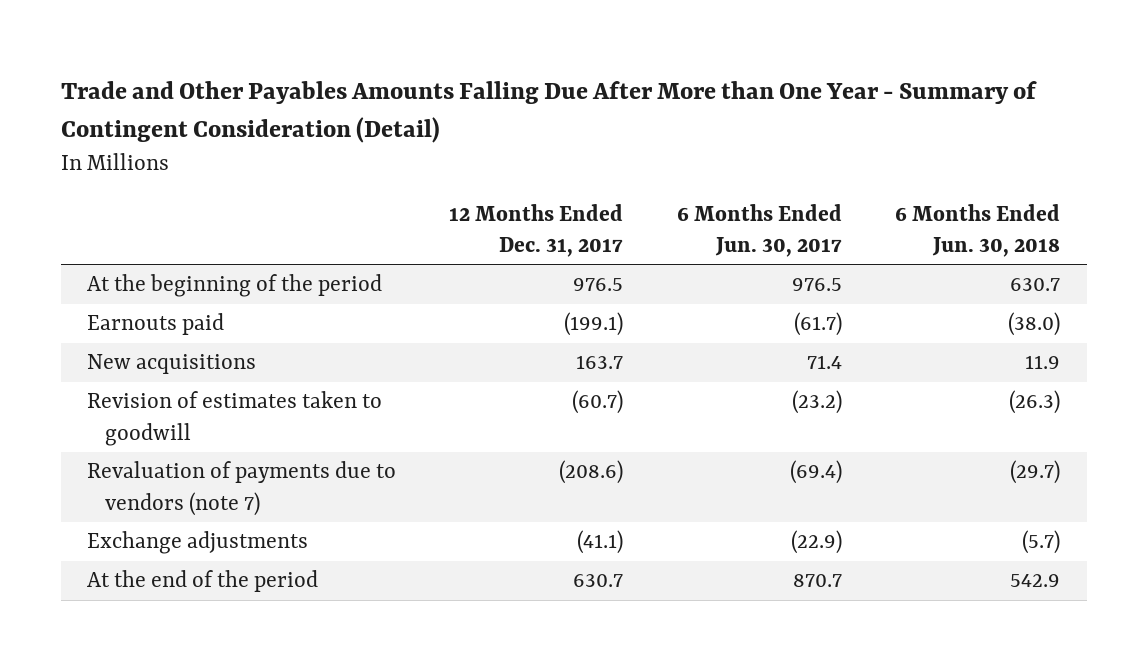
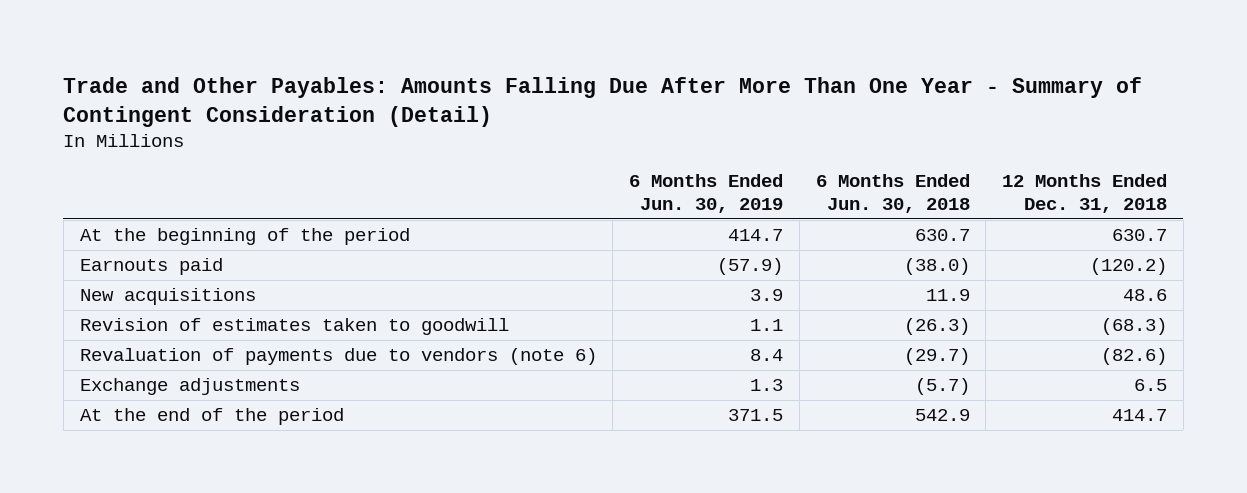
[60,80,1037,143] Trade and Other Payables Amounts Falling Due After More than One Year - Summary of Contingent Consideration (Detail) -> [63,76,1143,127] Trade and Other Payables: Amounts Falling Due After More Than One Year - Summary of Contingent Consideration (Detail)
[449,203,624,258] 12 Months Ended Dec. 31, 2017 -> none
[676,203,842,258] 6 Months Ended Jun. 30, 2017 -> none
none -> [629,174,784,213] 6 Months Ended Jun. 30, 2019
none -> [1001,174,1167,213] 12 Months Ended Dec. 31, 2018
[87,461,397,516] Revaluation of payments due to vendors (note 7) -> [79,348,597,366] Revaluation of payments due to vendors (note 6)

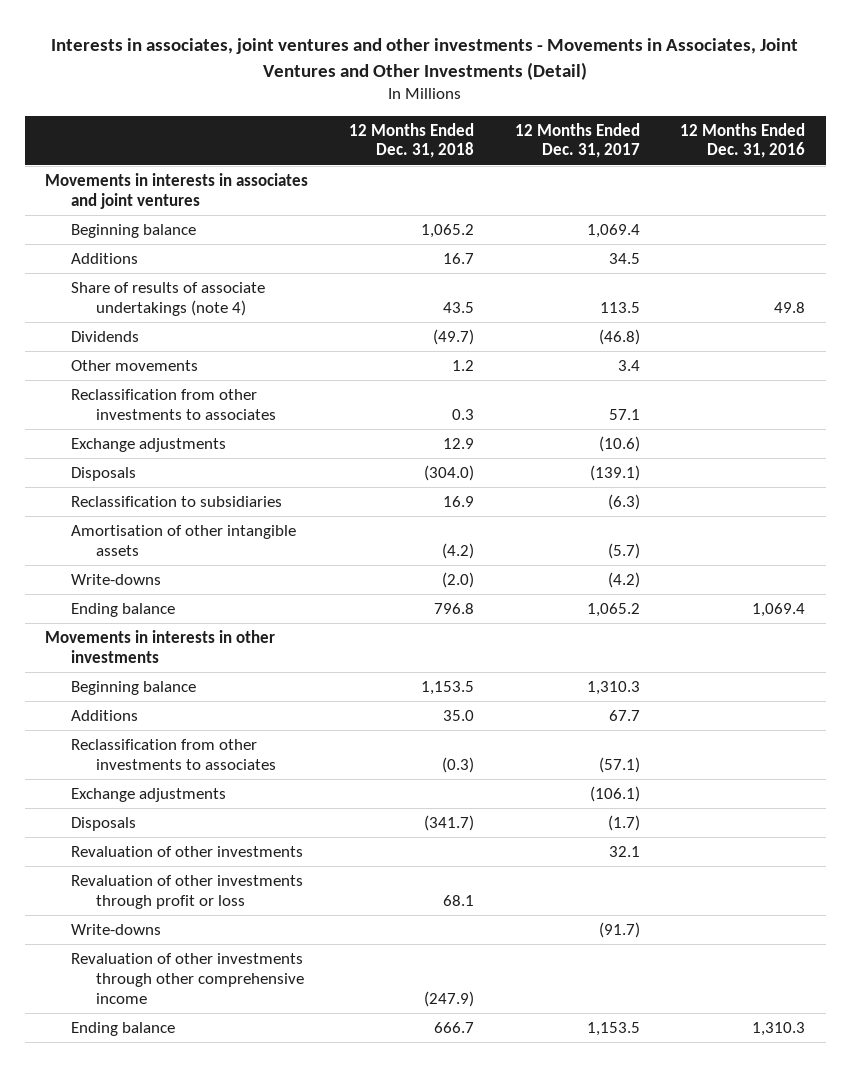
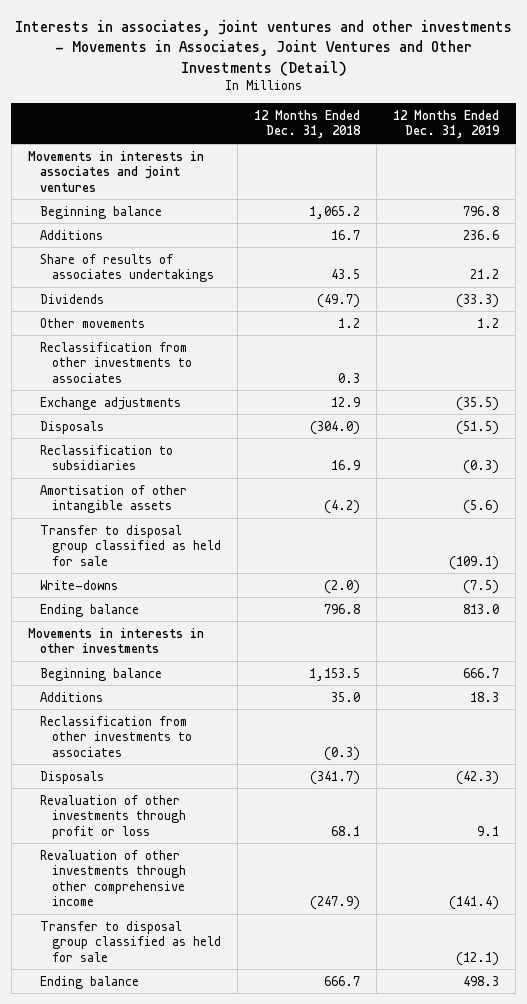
[514,122,640,159] 12 Months Ended Dec. 31, 2017 -> none
[680,122,806,159] 12 Months Ended Dec. 31, 2016 -> none
none -> [393,109,501,139] 12 Months Ended Dec. 31, 2019
[70,281,265,316] Share of results of associate undertakings (note 4) -> [39,253,214,283] Share of results of associates undertakings
none -> [39,524,221,566] Transfer to disposal group classified as held for sale
[70,787,226,802] Exchange adjustments -> none
[70,845,303,857] Revaluation of other investments -> none
[70,923,161,935] Write-downs -> none
none -> [39,920,221,962] Transfer to disposal group classified as held for sale

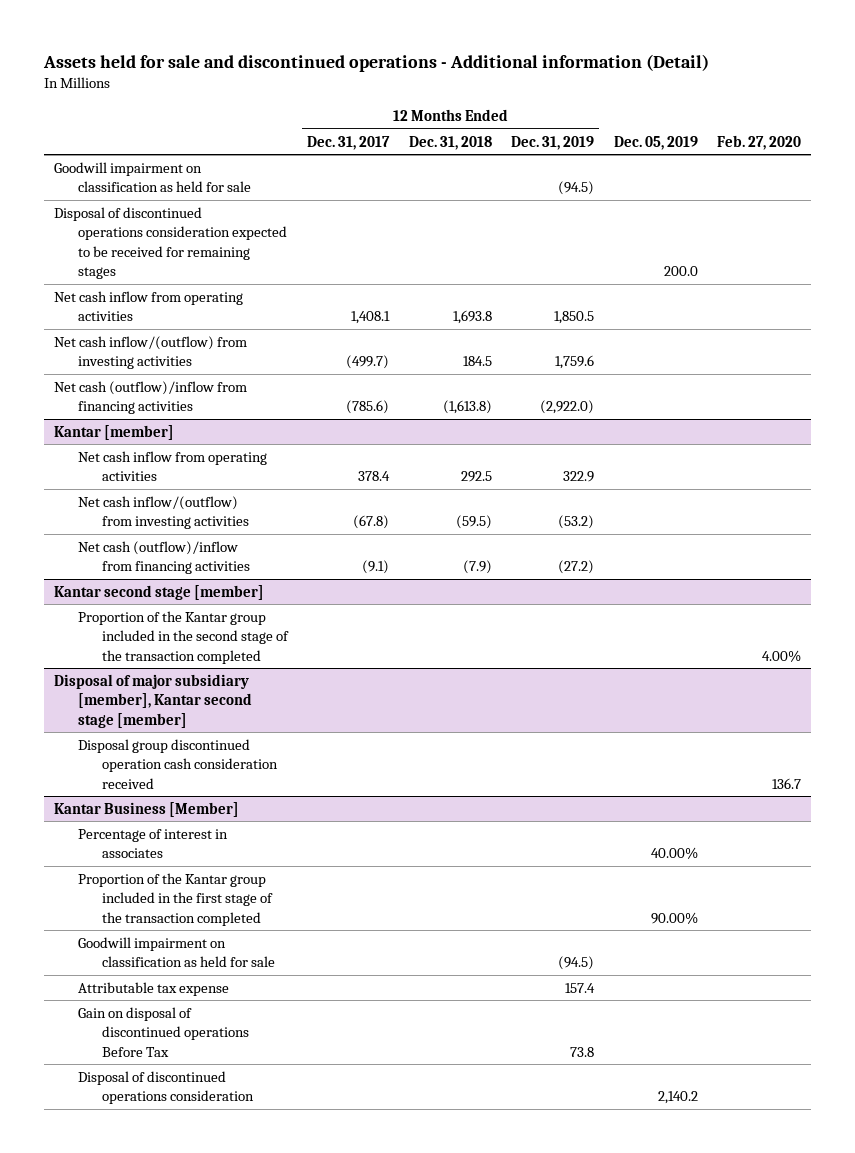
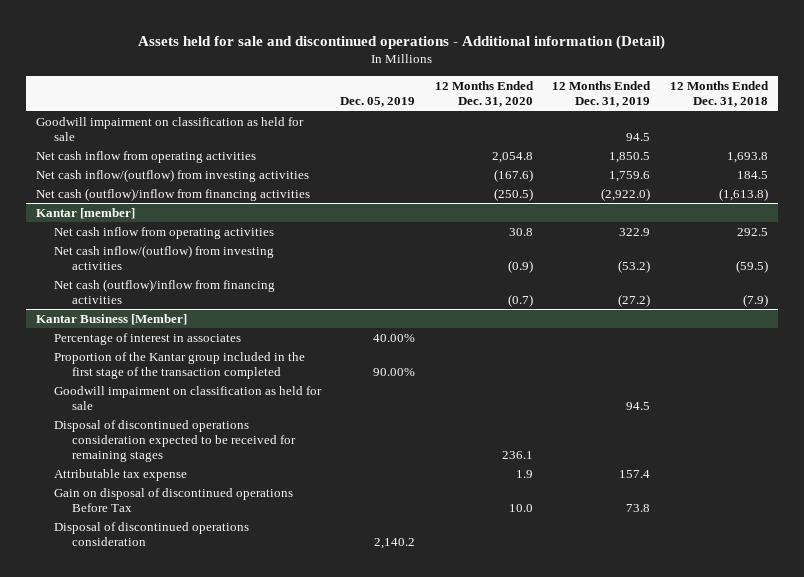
[307,135,391,150] Dec. 31, 2017 -> none
[717,134,802,150] Feb. 27, 2020 -> none
none -> [434,81,534,108] 12 Months Ended Dec. 31, 2020
[54,206,287,280] Disposal of discontinued operations consideration expected to be received for remaining stages -> none
[558,181,595,196] (94.5) -> [626,132,651,141] 94.5
[54,584,265,600] Kantar second stage [member] -> none
[77,610,289,664] Proportion of the Kantar group included in the second stage of the transaction completed -> none
[54,673,252,728] Disposal of major subsidiary [member], Kantar second stage [member] -> none
[77,738,278,789] Disposal group discontinued operation cash consideration received -> none
[558,956,595,971] (94.5) -> [626,401,651,410] 94.5
none -> [53,419,296,462] Disposal of discontinued operations consideration expected to be received for remaining stages

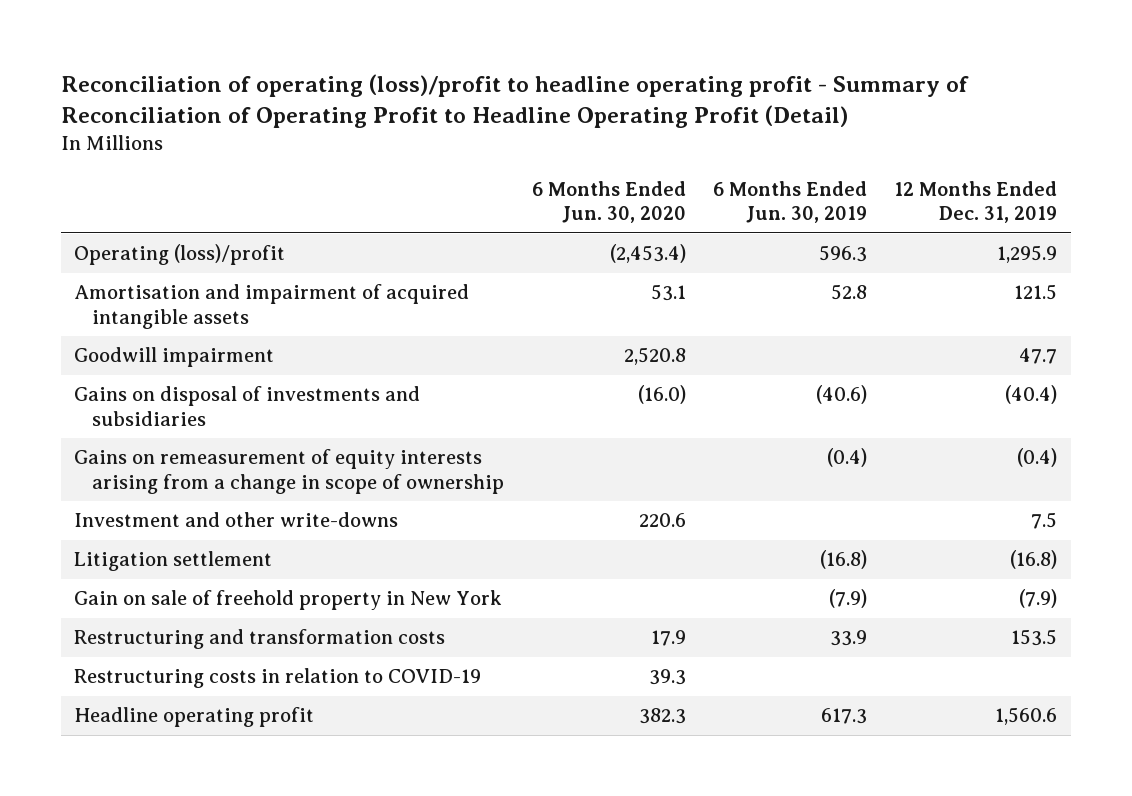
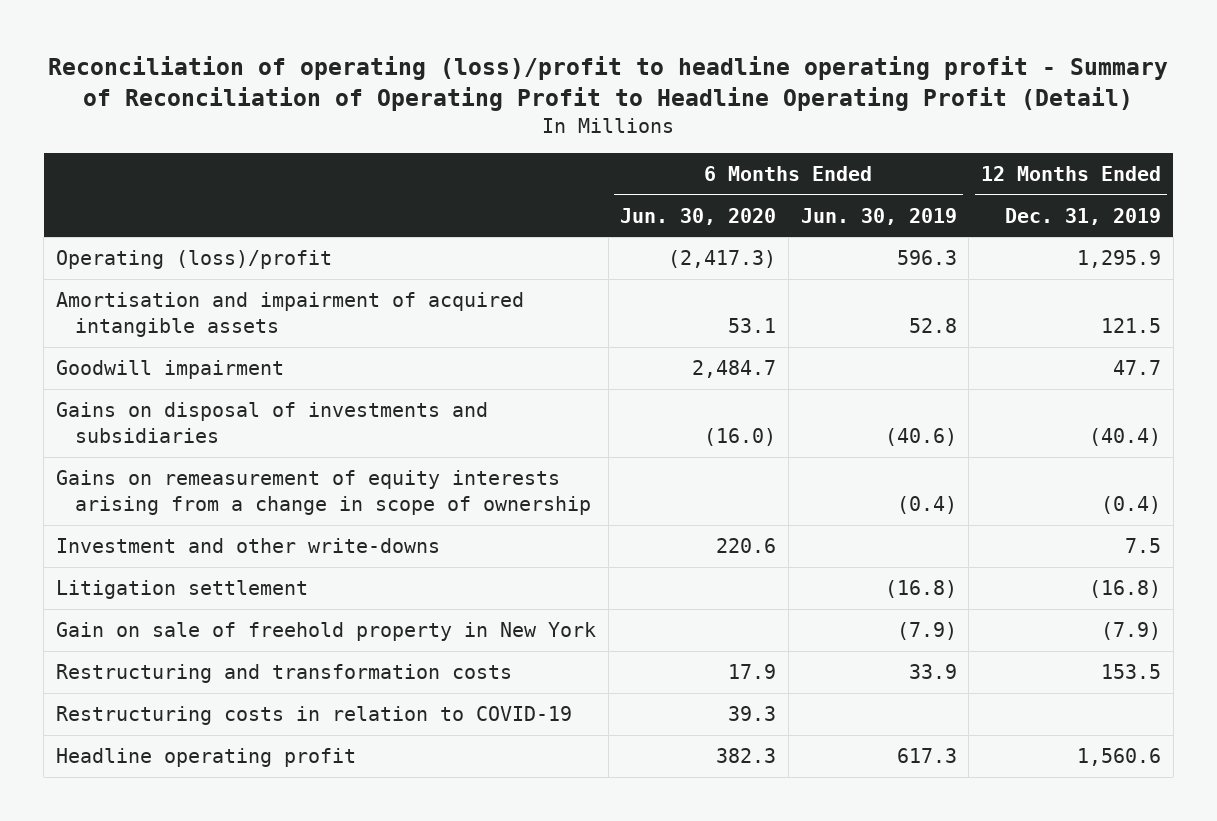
[609,244,686,264] (2,453.4) -> [668,250,777,269] (2,417.3)
[623,347,686,366] 2,520.8 -> [692,360,777,379] 2,484.7

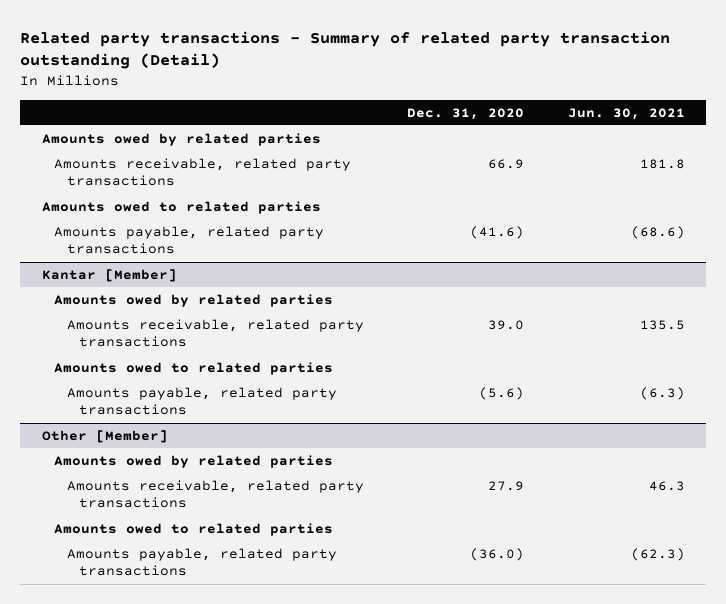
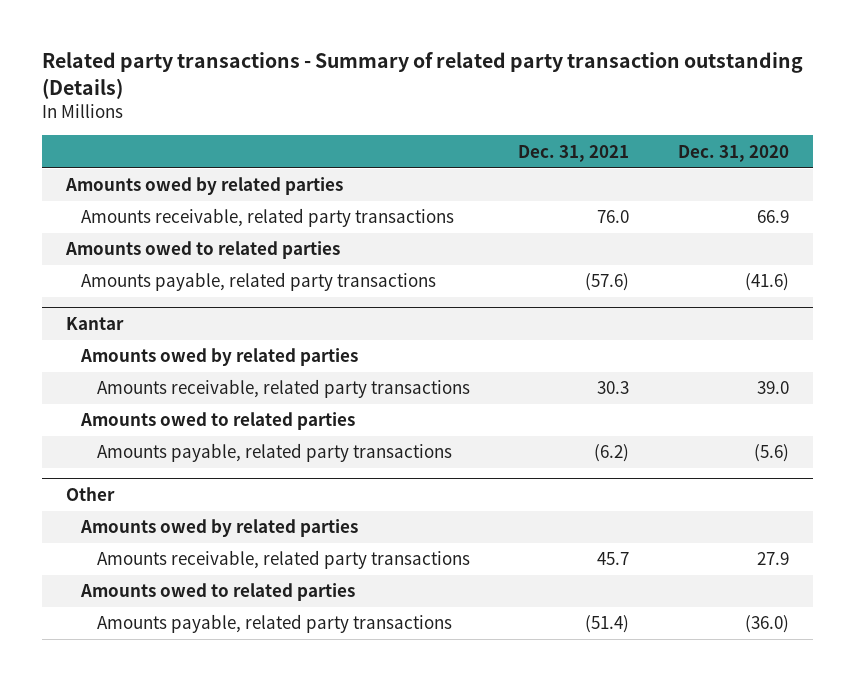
[19,30,670,70] Related party transactions - Summary of related party transaction outstanding (Detail) -> [41,52,803,100] Related party transactions - Summary of related party transaction outstanding (Details)
[567,107,685,120] Jun. 30, 2021 -> none
none -> [518,144,630,162] Dec. 31, 2021
[41,268,177,282] Kantar [Member] -> [66,317,125,331] Kantar
[41,429,168,443] Other [Member] -> [66,487,116,502] Other

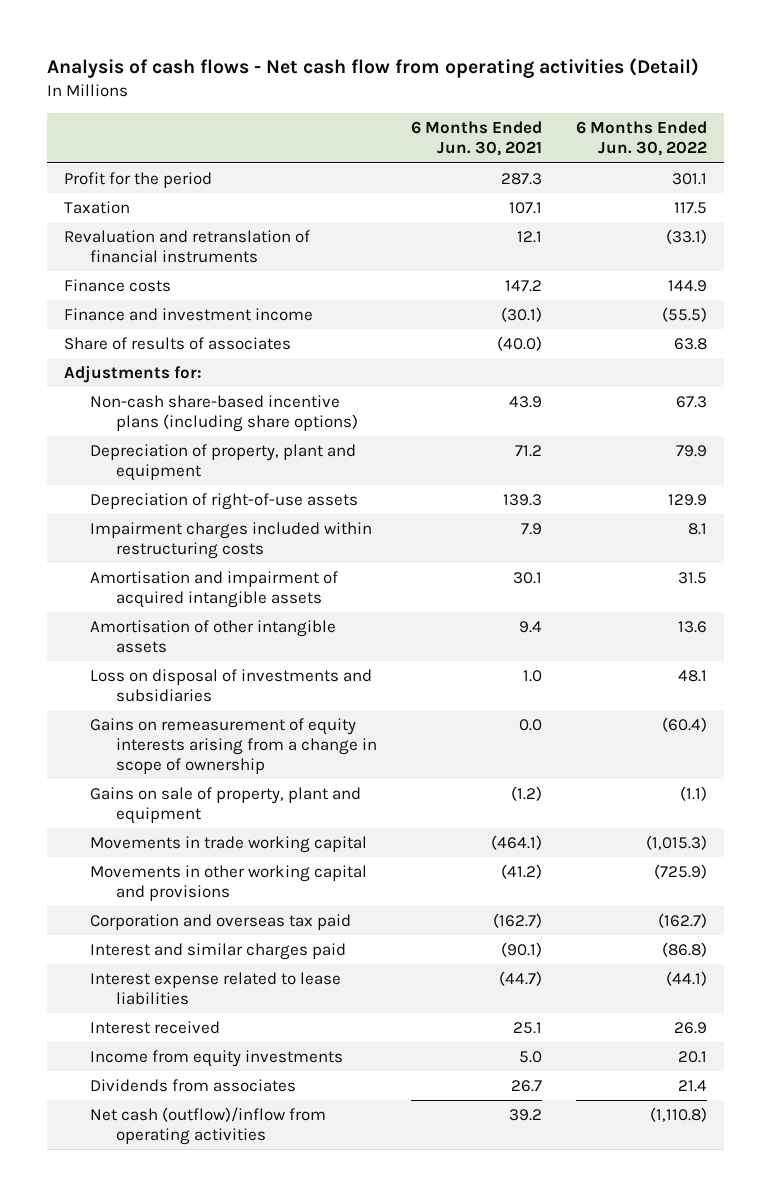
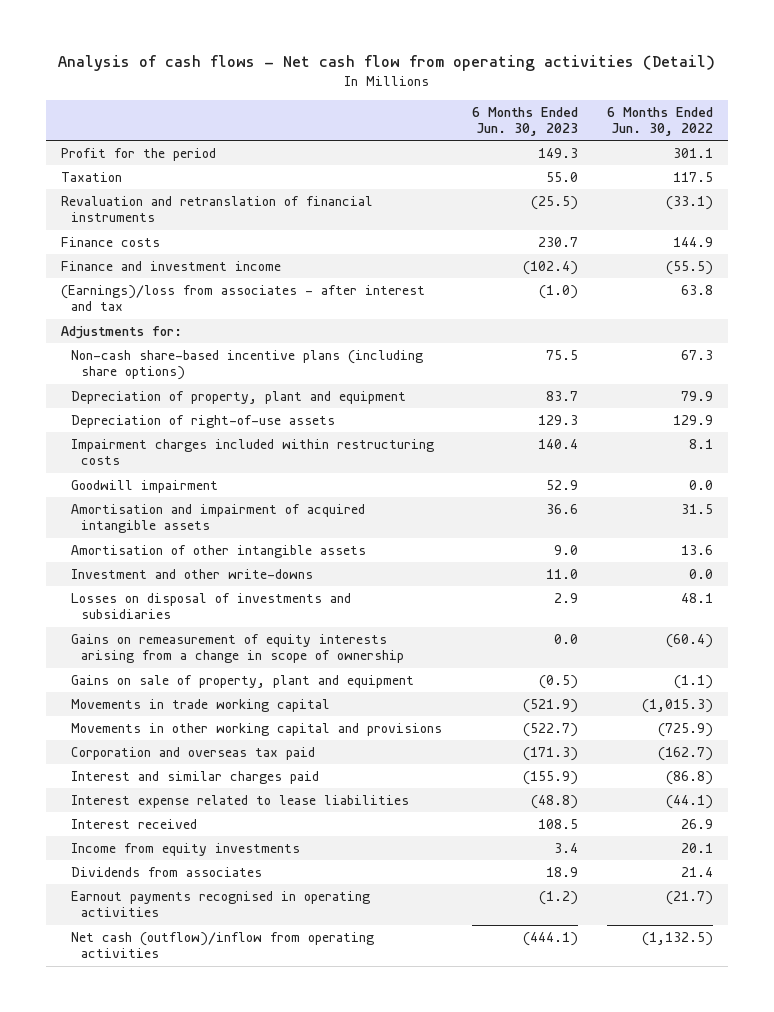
[410,121,542,157] 6 Months Ended Jun. 30, 2021 -> none
none -> [471,106,578,136] 6 Months Ended Jun. 30, 2023
[63,336,291,350] Share of results of associates -> [60,284,425,312] (Earnings)/loss from associates - after interest and tax
none -> [70,479,218,493] Goodwill impairment
none -> [70,568,313,579] Investment and other write-downs
[89,668,372,703] Loss on disposal of investments and subsidiaries -> [70,592,351,620] Losses on disposal of investments and subsidiaries
none -> [70,890,370,918] Earnout payments recognised in operating activities
[649,1106,707,1122] (1,110.8) -> [642,931,714,946] (1,132.5)

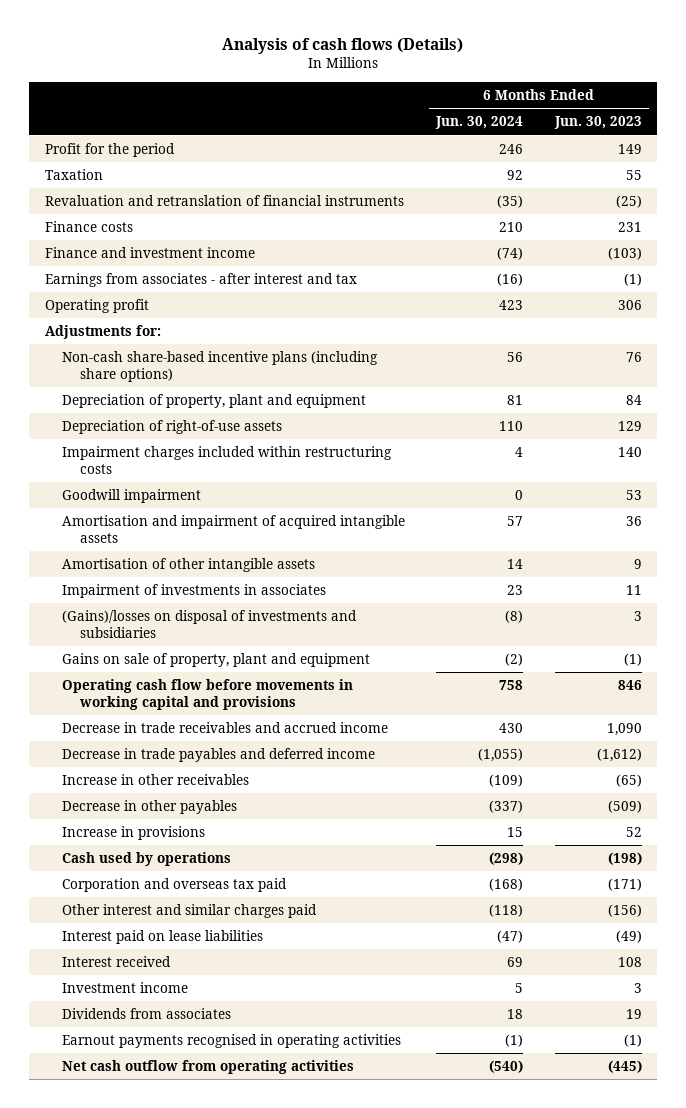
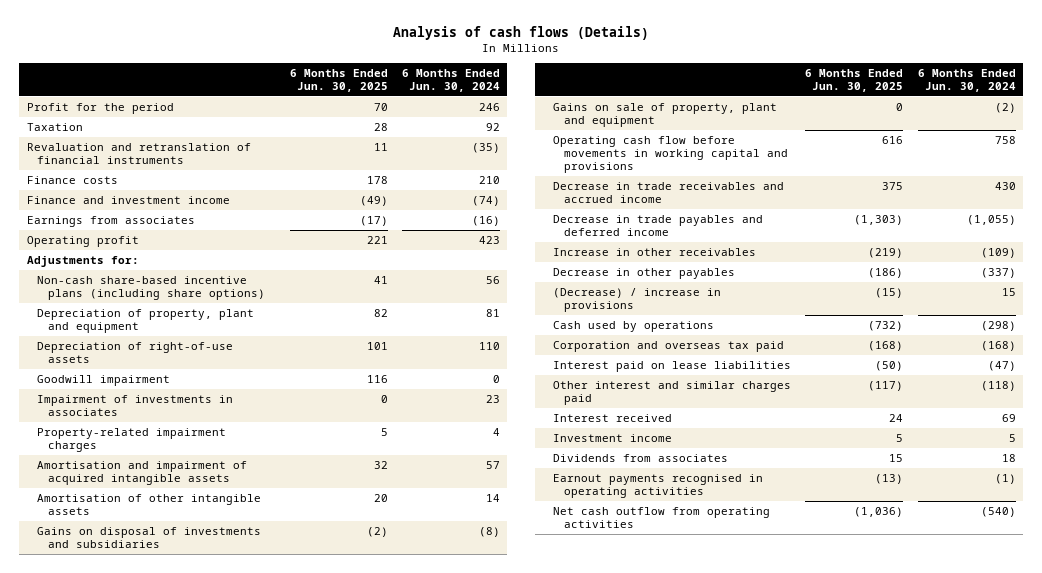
[553,116,642,130] Jun. 30, 2023 -> none
none -> [289,68,388,92] 6 Months Ended Jun. 30, 2025
[44,273,357,288] Earnings from associates - after interest and tax -> [26,216,195,228] Earnings from associates
[62,446,393,474] Impairment charges included within restructuring costs -> none
[62,584,327,599] Impairment of investments in associates -> [37,395,234,416] Impairment of investments in associates
none -> [37,428,227,452] Property-related impairment charges
[62,610,358,638] (Gains)/losses on disposal of investments and subsidiaries -> [37,527,262,548] Gains on disposal of investments and subsidiaries
[62,826,206,841] Increase in provisions -> [552,288,721,312] (Decrease) / increase in provisions
[62,904,318,919] Other interest and similar charges paid -> [552,381,791,405] Other interest and similar charges paid

